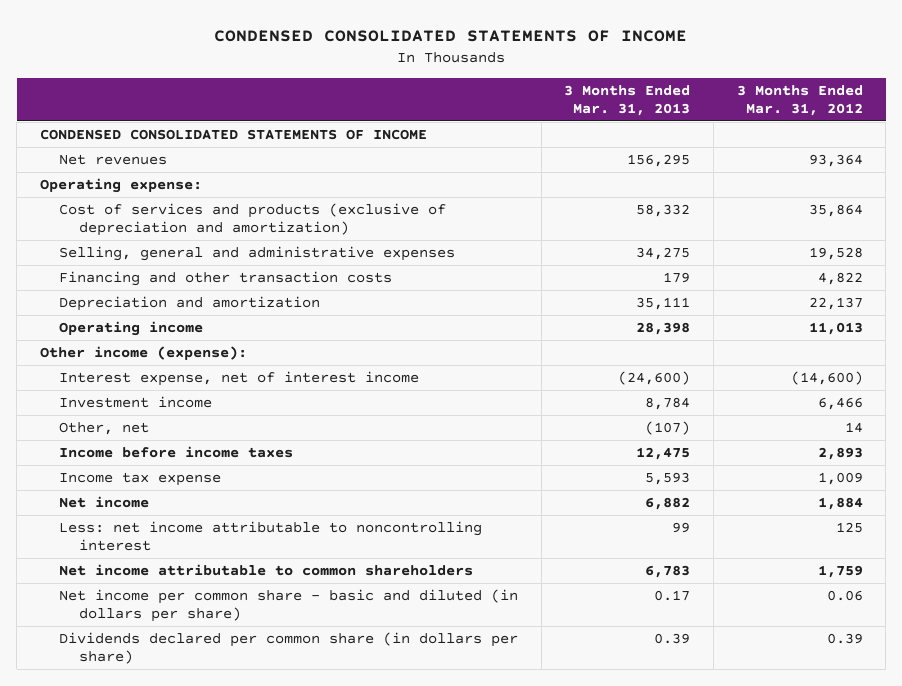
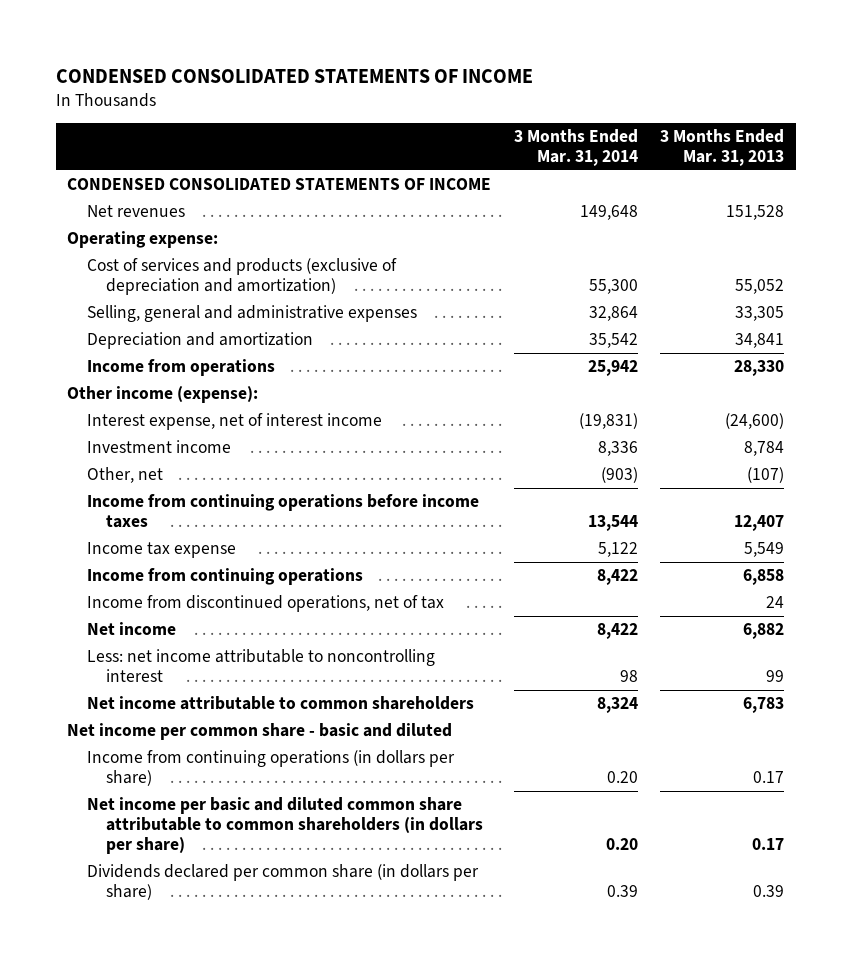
[736,84,863,117] 3 Months Ended Mar. 31, 2012 -> none
none -> [513,129,638,167] 3 Months Ended Mar. 31, 2014
[627,153,691,167] 156,295 -> [726,205,785,221] 151,528
[59,270,393,286] Financing and other transaction costs -> none
[636,203,691,217] 58,332 -> [735,278,785,294] 55,052
[636,246,691,260] 34,275 -> [735,306,785,322] 33,305
[636,296,691,310] 35,111 -> [735,333,785,349] 34,841
[59,320,204,336] Operating income -> [86,359,275,377] Income from operations
[636,321,691,335] 28,398 -> [734,360,785,377] 28,330
[59,445,294,458] Income before income taxes -> [86,494,479,528] Income from continuing operations before income taxes
[636,446,691,460] 12,475 -> [734,514,785,531] 12,407
[645,471,691,485] 5,593 -> [744,542,785,558] 5,549
none -> [86,568,363,586] Income from continuing operations
none -> [86,595,444,613] Income from discontinued operations, net of tax
none -> [67,723,453,741] Net income per common share - basic and diluted
none -> [86,750,455,786] Income from continuing operations (in dollars per share)
[59,588,519,623] Net income per common share - basic and diluted (in dollars per share) -> [86,797,484,854] Net income per basic and diluted common share attributable to common shareholders (in dollars per share)

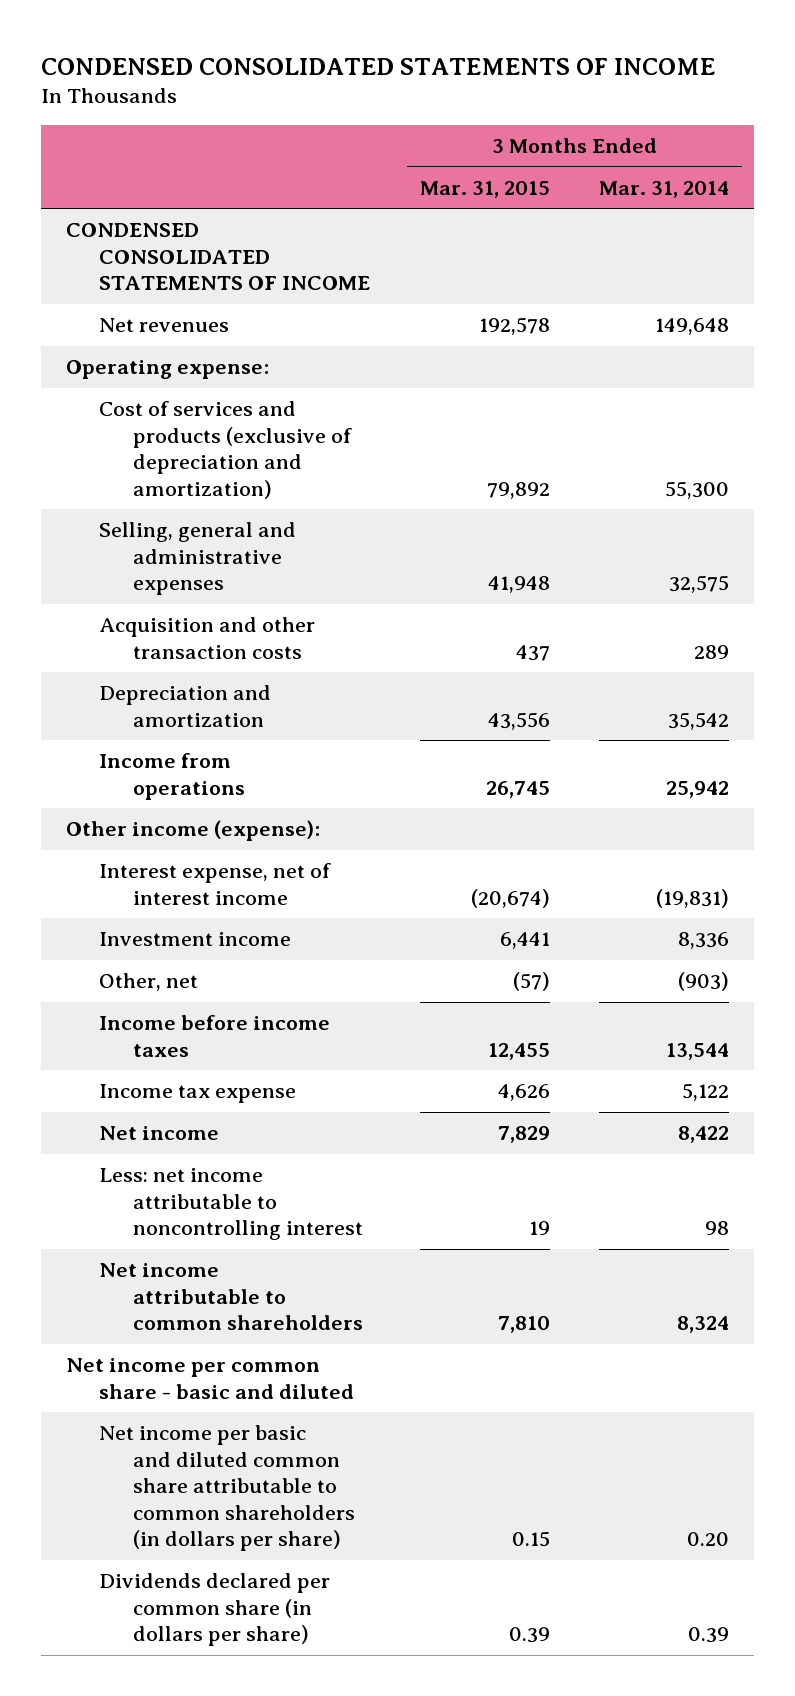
[660,129,785,167] 3 Months Ended Mar. 31, 2013 -> none
none -> [419,180,550,198] Mar. 31, 2015
[588,306,638,322] 32,864 -> [669,575,730,594] 32,575
none -> [99,617,316,659] Acquisition and other transaction costs
[86,494,479,528] Income from continuing operations before income taxes -> [99,1015,331,1057] Income before income taxes
[86,568,363,586] Income from continuing operations -> none
[86,595,444,613] Income from discontinued operations, net of tax -> none
[86,750,455,786] Income from continuing operations (in dollars per share) -> none

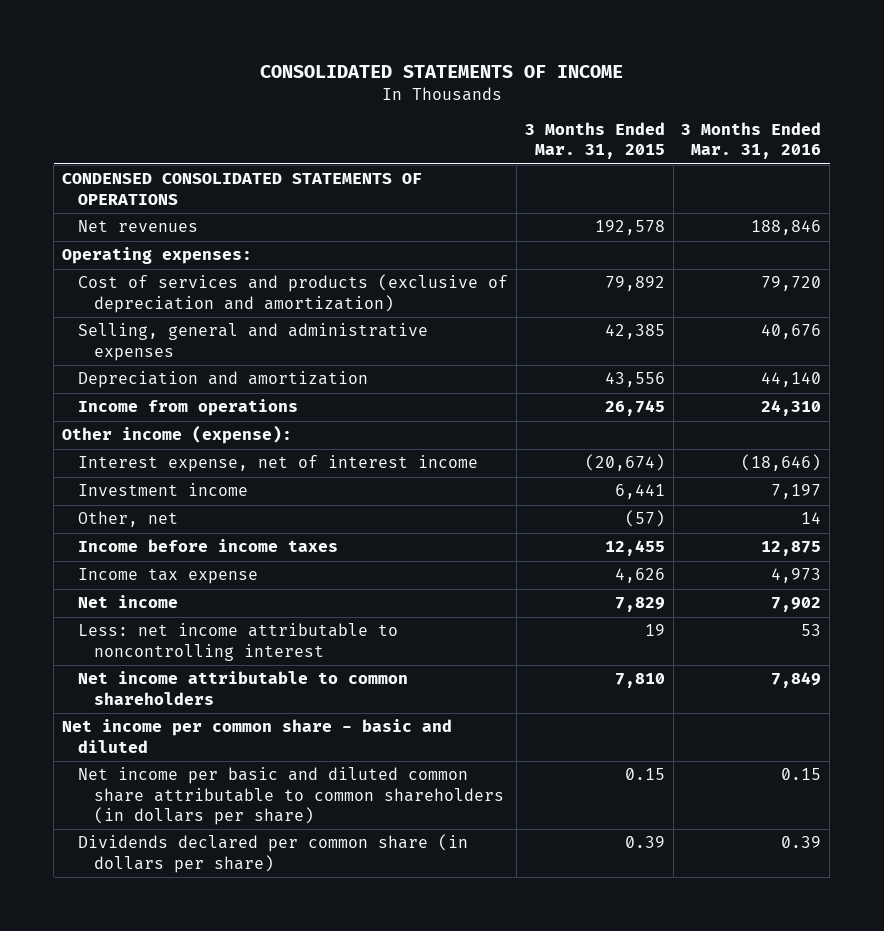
[41,57,716,75] CONDENSED CONSOLIDATED STATEMENTS OF INCOME -> [259,65,623,79] CONSOLIDATED STATEMENTS OF INCOME
[599,180,730,198] Mar. 31, 2014 -> none
none -> [681,122,822,160] 3 Months Ended Mar. 31, 2016
[66,223,371,291] CONDENSED CONSOLIDATED STATEMENTS OF INCOME -> [62,173,423,205] CONDENSED CONSOLIDATED STATEMENTS OF OPERATIONS
[66,360,270,380] Operating expense: -> [62,247,253,265] Operating expenses:
[99,617,316,659] Acquisition and other transaction costs -> none
[487,576,550,594] 41,948 -> [604,324,665,340] 42,385

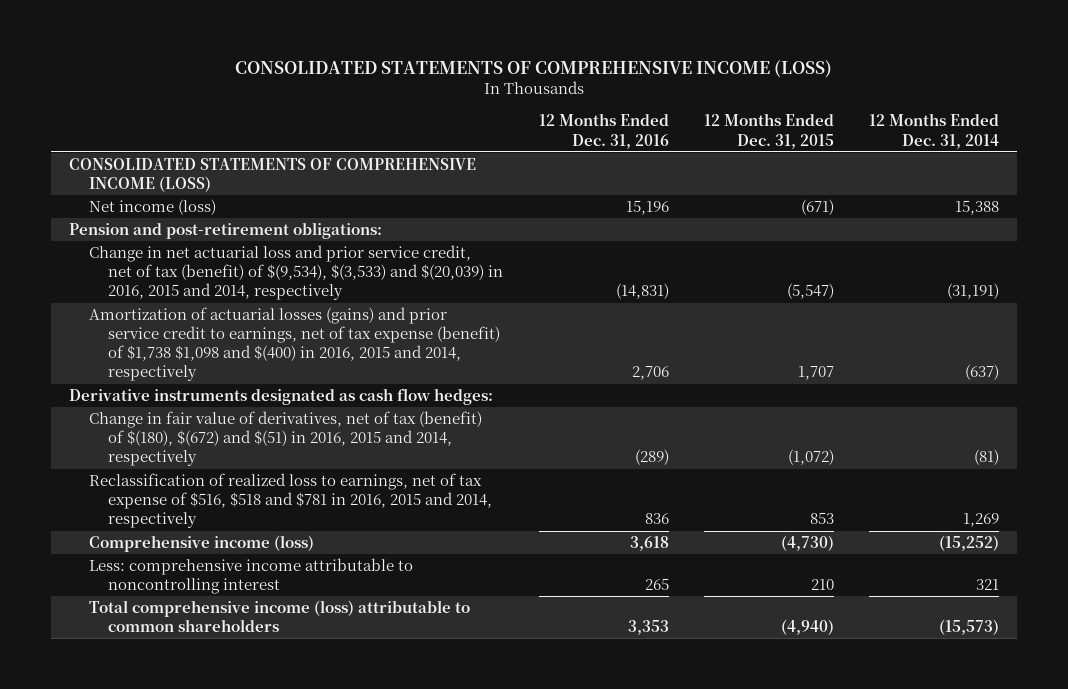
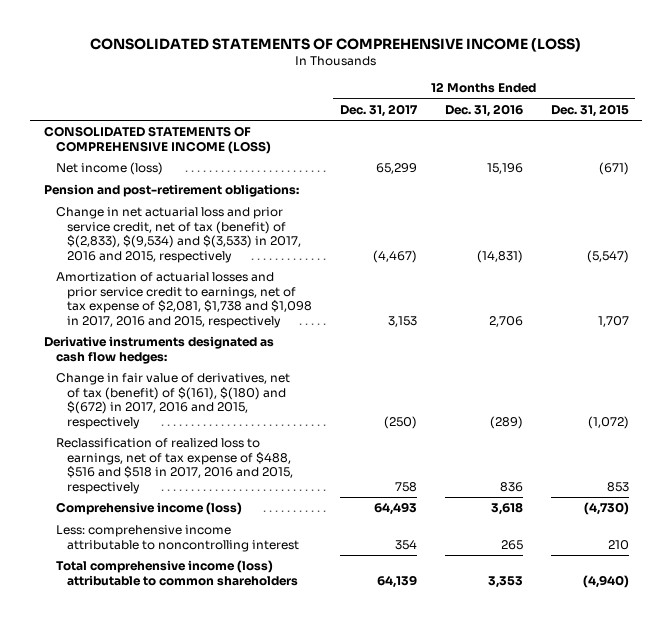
[869,113,1000,149] 12 Months Ended Dec. 31, 2014 -> none
none -> [340,103,419,117] Dec. 31, 2017
[88,245,504,301] Change in net actuarial loss and prior service credit, net of tax (benefit) of $(9,534), $(3,533) and $(20,039) in 2016, 2015 and 2014, respectively -> [55,207,302,263] Change in net actuarial loss and prior service credit, net of tax (benefit) of $(2,833), $(9,534) and $(3,533) in 2017, 2016 and 2015, respectively
[88,307,501,382] Amortization of actuarial losses (gains) and prior service credit to earnings, net of tax expense (benefit) of $1,738 $1,098 and $(400) in 2016, 2015 and 2014, respectively -> [55,272,313,328] Amortization of actuarial losses and prior service credit to earnings, net of tax expense of $2,081, $1,738 and $1,098 in 2017, 2016 and 2015, respectively
[88,411,482,467] Change in fair value of derivatives, net of tax (benefit) of $(180), $(672) and $(51) in 2016, 2015 and 2014, respectively -> [55,373,290,429] Change in fair value of derivatives, net of tax (benefit) of $(161), $(180) and $(672) in 2017, 2016 and 2015, respectively
[88,473,493,529] Reclassification of realized loss to earnings, net of tax expense of $516, $518 and $781 in 2016, 2015 and 2014, respectively -> [55,438,294,494] Reclassification of realized loss to earnings, net of tax expense of $488, $516 and $518 in 2017, 2016 and 2015, respectively

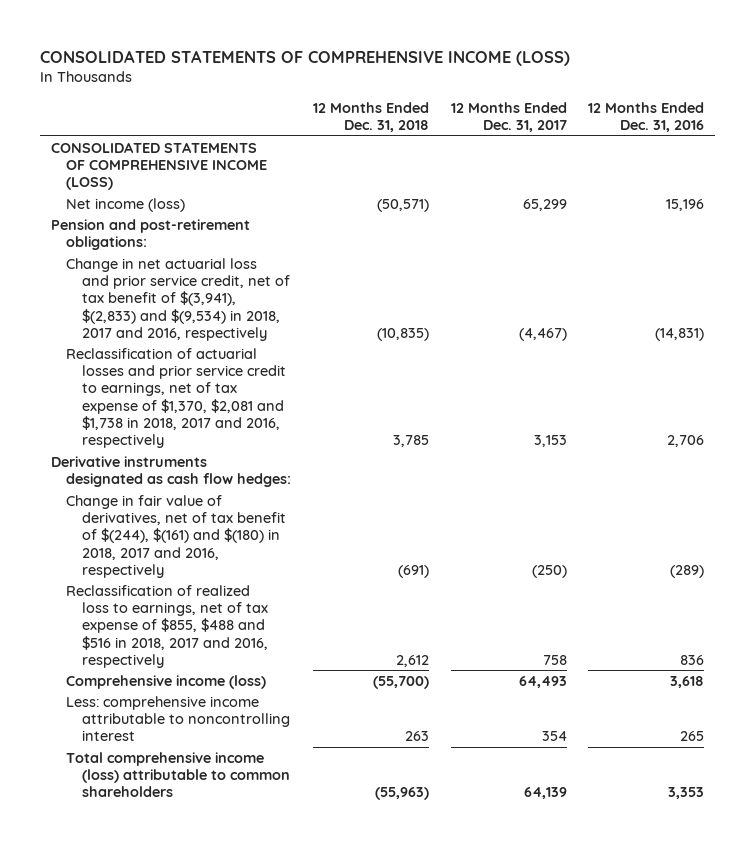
[550,103,629,117] Dec. 31, 2015 -> none
none -> [312,101,429,133] 12 Months Ended Dec. 31, 2018
[55,207,302,263] Change in net actuarial loss and prior service credit, net of tax (benefit) of $(2,833), $(9,534) and $(3,533) in 2017, 2016 and 2015, respectively -> [66,257,290,341] Change in net actuarial loss and prior service credit, net of tax benefit of $(3,941), $(2,833) and $(9,534) in 2018, 2017 and 2016, respectively
[55,272,313,328] Amortization of actuarial losses and prior service credit to earnings, net of tax expense of $2,081, $1,738 and $1,098 in 2017, 2016 and 2015, respectively -> [66,347,286,449] Reclassification of actuarial losses and prior service credit to earnings, net of tax expense of $1,370, $2,081 and $1,738 in 2018, 2017 and 2016, respectively
[55,373,290,429] Change in fair value of derivatives, net of tax (benefit) of $(161), $(180) and $(672) in 2017, 2016 and 2015, respectively -> [66,494,286,578] Change in fair value of derivatives, net of tax benefit of $(244), $(161) and $(180) in 2018, 2017 and 2016, respectively
[55,438,294,494] Reclassification of realized loss to earnings, net of tax expense of $488, $516 and $518 in 2017, 2016 and 2015, respectively -> [66,584,268,668] Reclassification of realized loss to earnings, net of tax expense of $855, $488 and $516 in 2018, 2017 and 2016, respectively

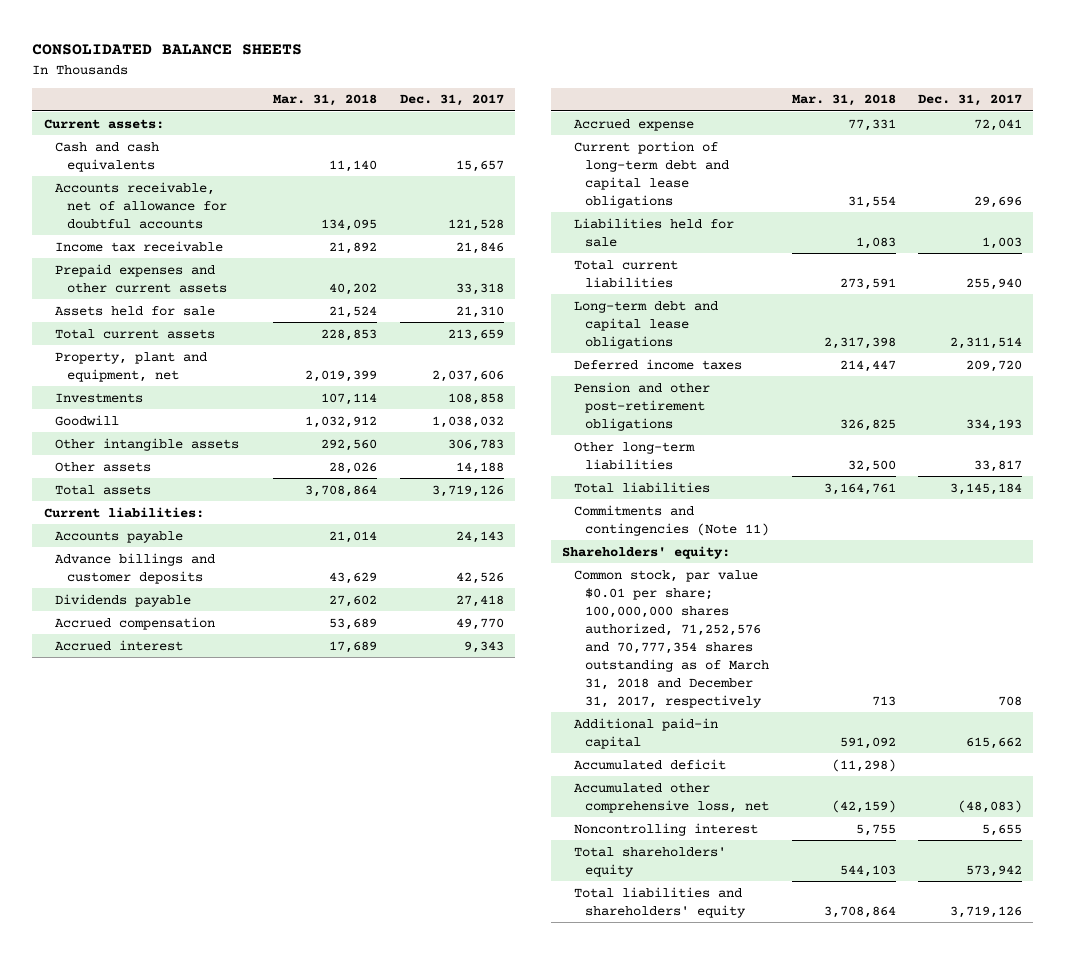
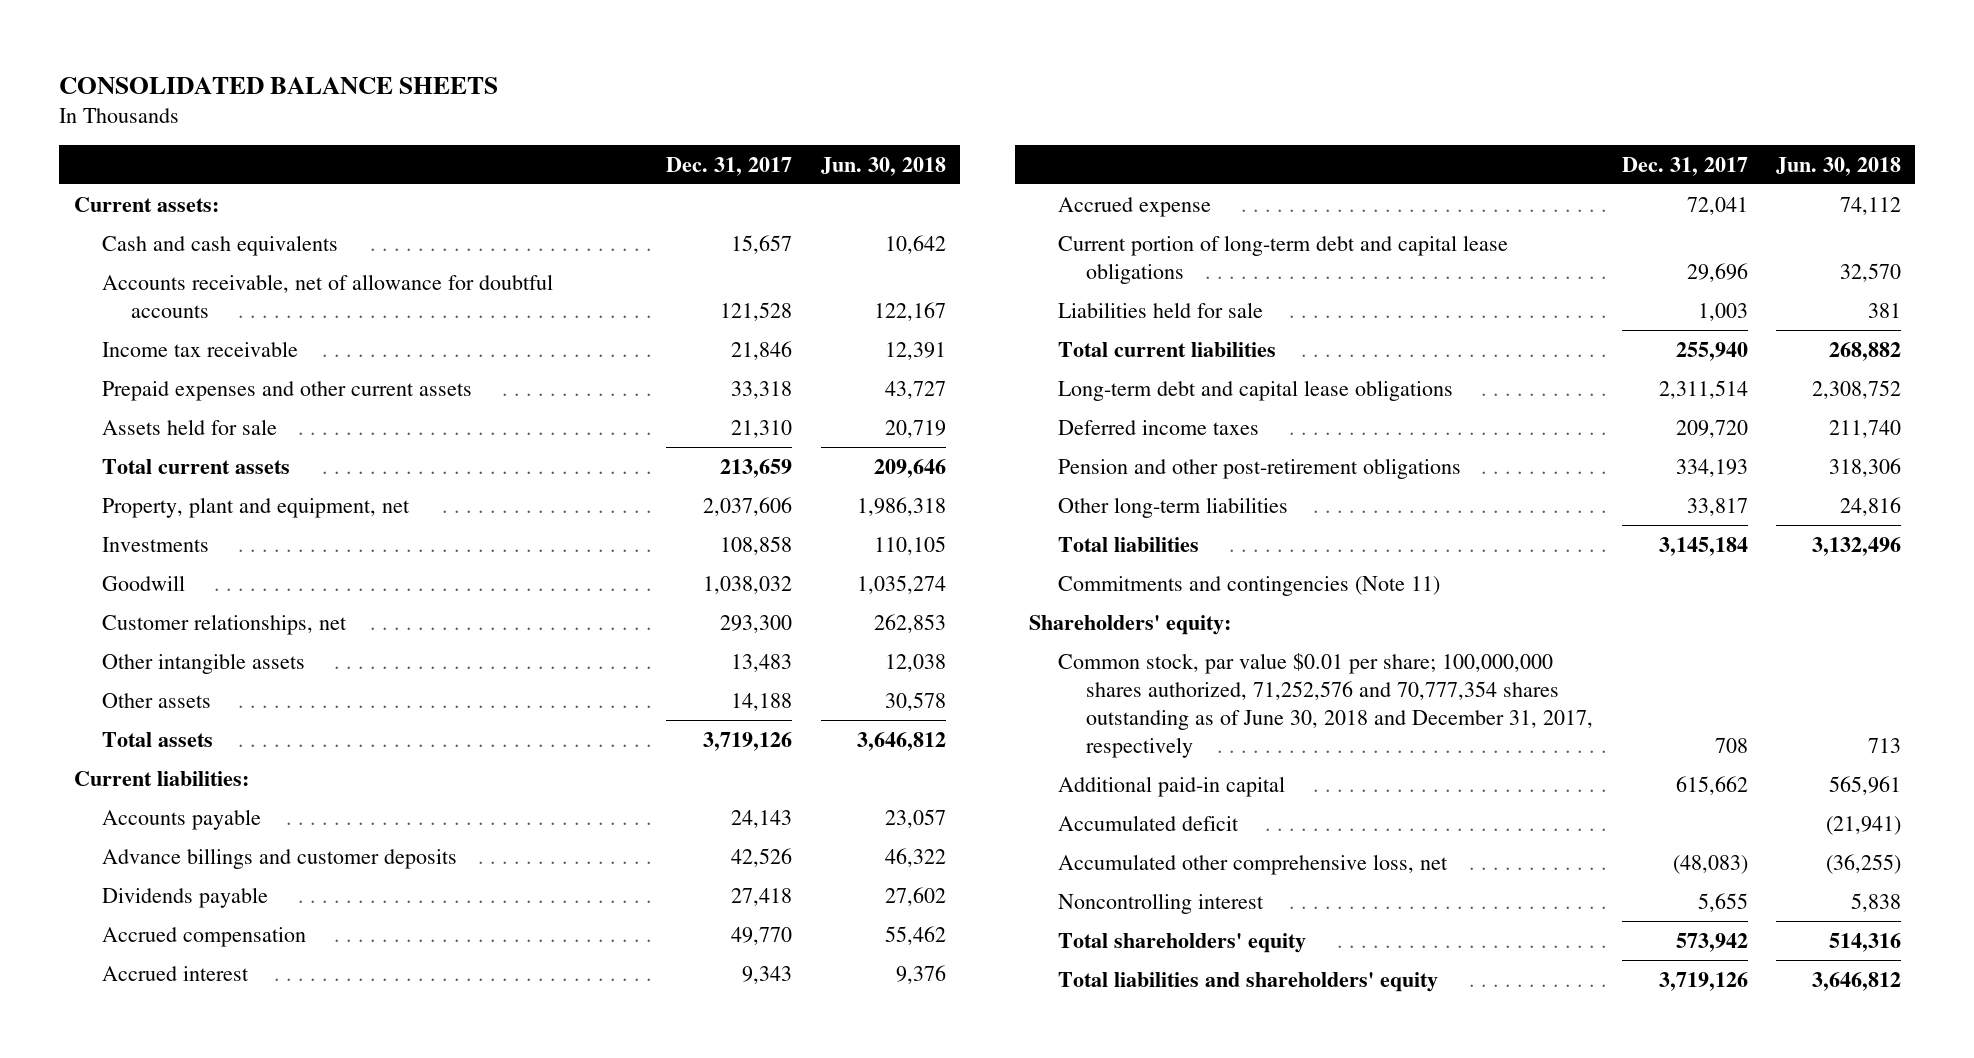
[273,94,378,107] Mar. 31, 2018 -> none
none -> [820,156,946,176] Jun. 30, 2018
none -> [102,613,348,635] Customer relationships, net
[447,438,504,451] 306,783 -> [731,653,793,672] 13,483
[573,569,770,708] Common stock, par value $0.01 per share; 100,000,000 shares authorized, 71,252,576 and 70,777,354 shares outstanding as of March 31, 2018 and December 31, 2017, respectively -> [1057,652,1594,758] Common stock, par value $0.01 per share; 100,000,000 shares authorized, 71,252,576 and 70,777,354 shares outstanding as of June 30, 2018 and December 31, 2017, respectively

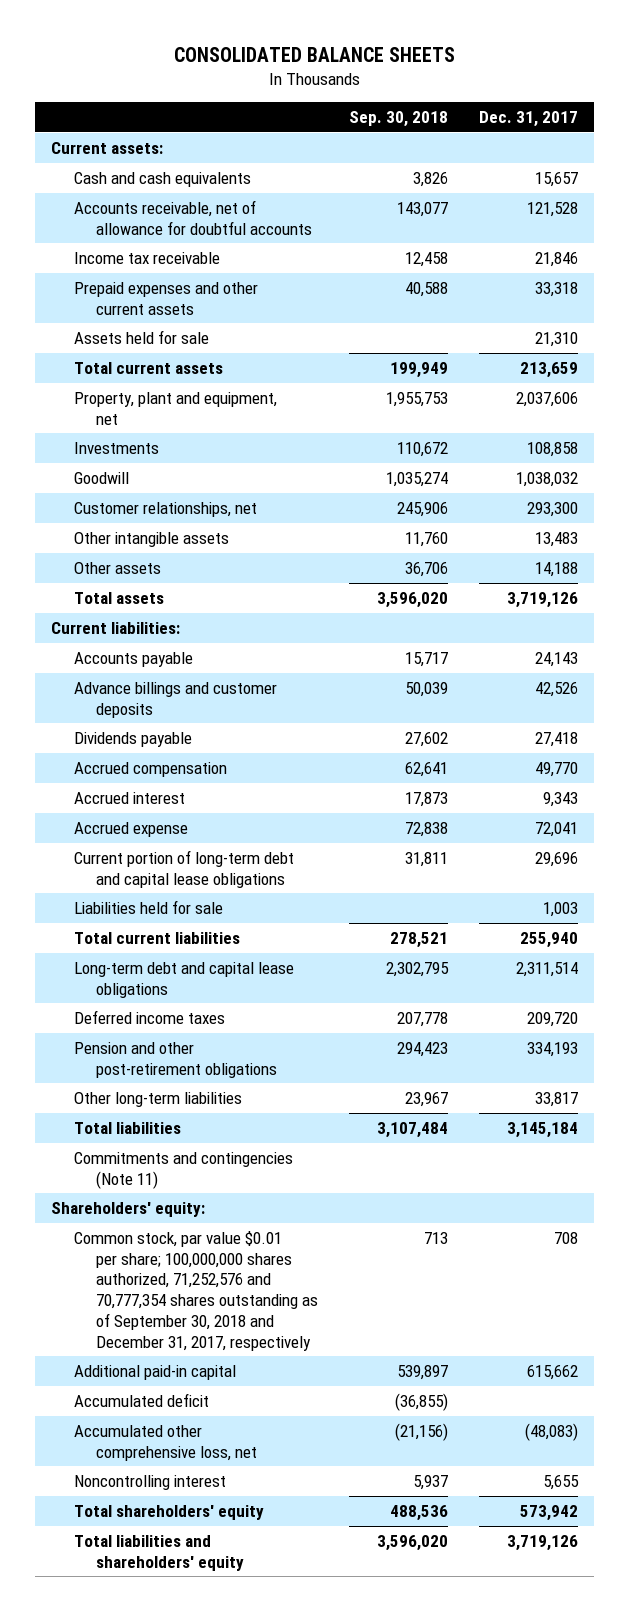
[820,156,946,176] Jun. 30, 2018 -> none
none -> [349,111,449,128] Sep. 30, 2018
[1057,652,1594,758] Common stock, par value $0.01 per share; 100,000,000 shares authorized, 71,252,576 and 70,777,354 shares outstanding as of June 30, 2018 and December 31, 2017, respectively -> [73,1230,319,1351] Common stock, par value $0.01 per share; 100,000,000 shares authorized, 71,252,576 and 70,777,354 shares outstanding as of September 30, 2018 and December 31, 2017, respectively

